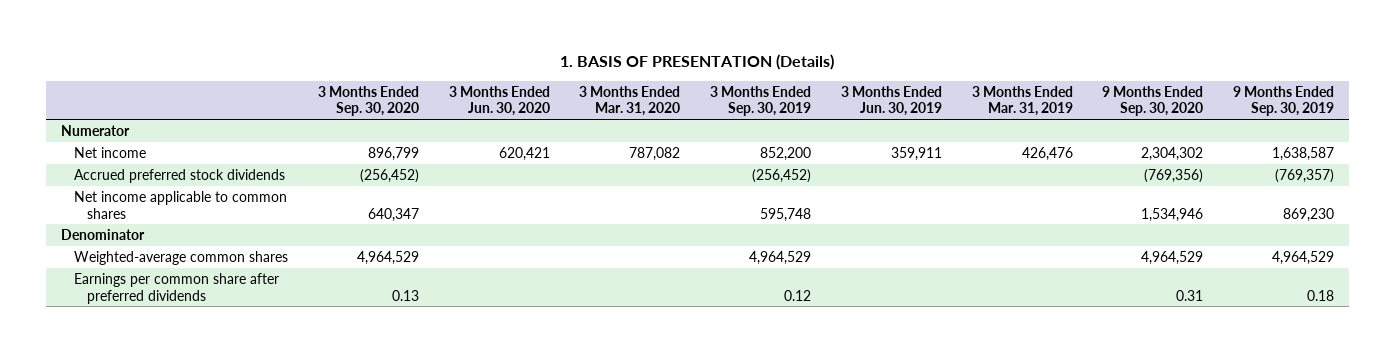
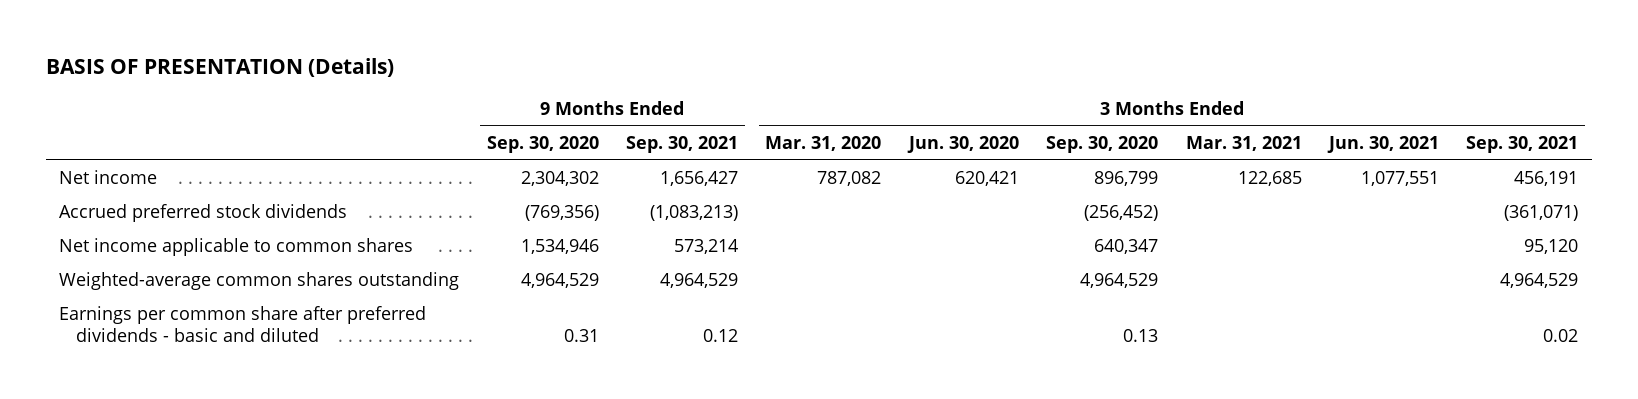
[560,54,835,71] 1. BASIS OF PRESENTATION (Details) -> [45,57,394,77] BASIS OF PRESENTATION (Details)
[710,85,812,117] 3 Months Ended Sep. 30, 2019 -> none
[840,85,942,117] 3 Months Ended Jun. 30, 2019 -> none
[971,85,1073,117] 3 Months Ended Mar. 31, 2019 -> none
[1233,85,1335,117] 9 Months Ended Sep. 30, 2019 -> none
none -> [626,136,739,154] Sep. 30, 2021
none -> [1185,136,1302,152] Mar. 31, 2021
none -> [1326,136,1439,154] Jun. 30, 2021
none -> [1466,136,1579,154] Sep. 30, 2021
[60,124,130,136] Numerator -> none
[60,228,145,240] Denominator -> none
[74,250,289,265] Weighted-average common shares -> [59,272,460,291] Weighted-average common shares outstanding
[74,272,280,304] Earnings per common share after preferred dividends -> [59,306,427,343] Earnings per common share after preferred dividends - basic and diluted

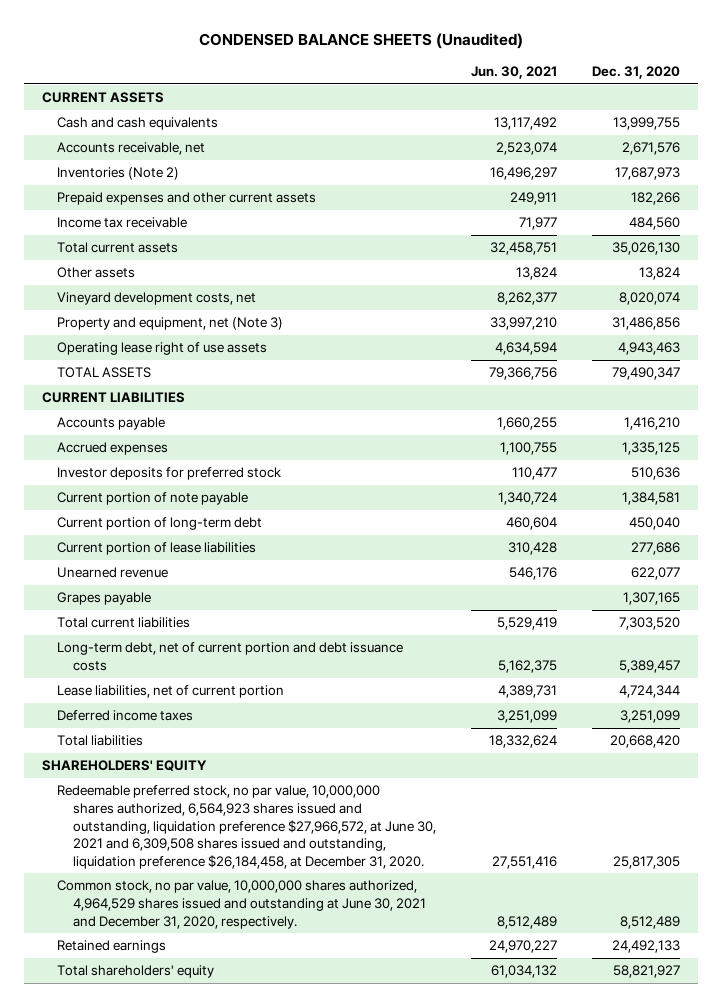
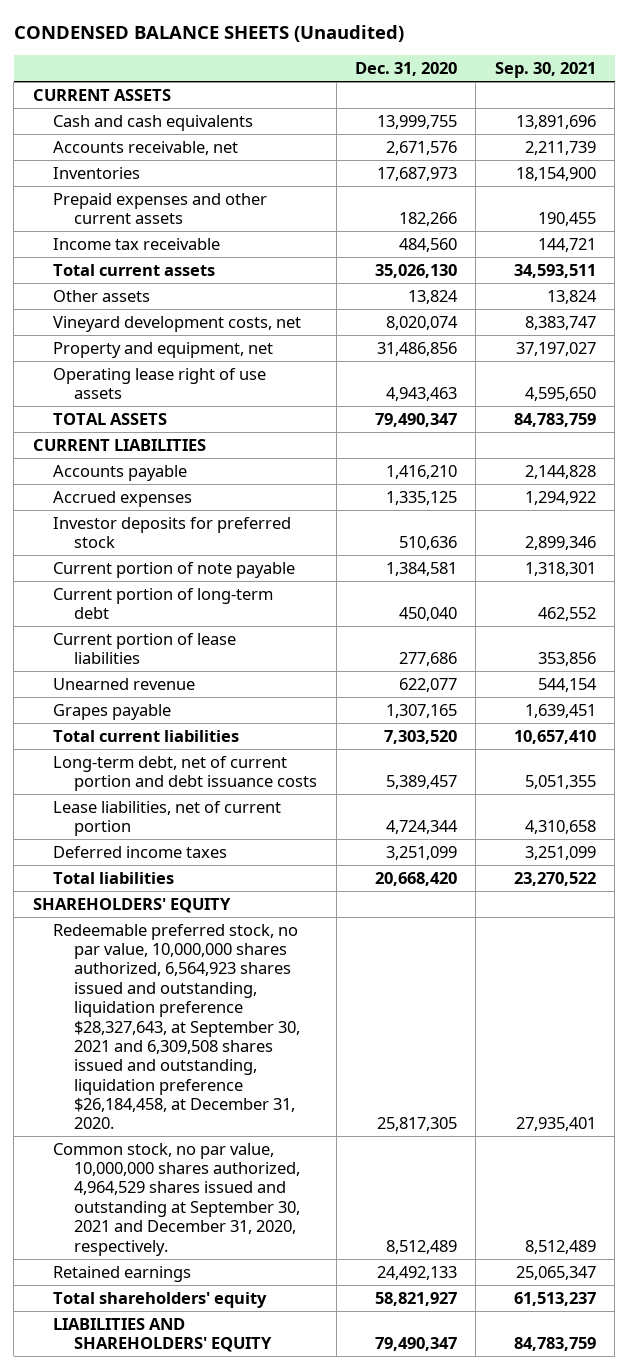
[471,66,558,80] Jun. 30, 2021 -> none
none -> [494,62,596,79] Sep. 30, 2021
[57,167,180,181] Inventories (Note 2) -> [53,166,141,179] Inventories
[57,317,284,331] Property and equipment, net (Note 3) -> [53,341,274,358] Property and equipment, net
[57,785,437,869] Redeemable preferred stock, no par value, 10,000,000 shares authorized, 6,564,923 shares issued and outstanding, liquidation preference $27,966,572, at June 30, 2021 and 6,309,508 shares issued and outstanding, liquidation preference $26,184,458, at December 31, 2020. -> [53,923,301,1130] Redeemable preferred stock, no par value, 10,000,000 shares authorized, 6,564,923 shares issued and outstanding, liquidation preference $28,327,643, at September 30, 2021 and 6,309,508 shares issued and outstanding, liquidation preference $26,184,458, at December 31, 2020.
[57,880,427,929] Common stock, no par value, 10,000,000 shares authorized, 4,964,529 shares issued and outstanding at June 30, 2021 and December 31, 2020, respectively. -> [53,1142,301,1256] Common stock, no par value, 10,000,000 shares authorized, 4,964,529 shares issued and outstanding at September 30, 2021 and December 31, 2020, respectively.
none -> [53,1317,273,1353] LIABILITIES AND SHAREHOLDERS' EQUITY

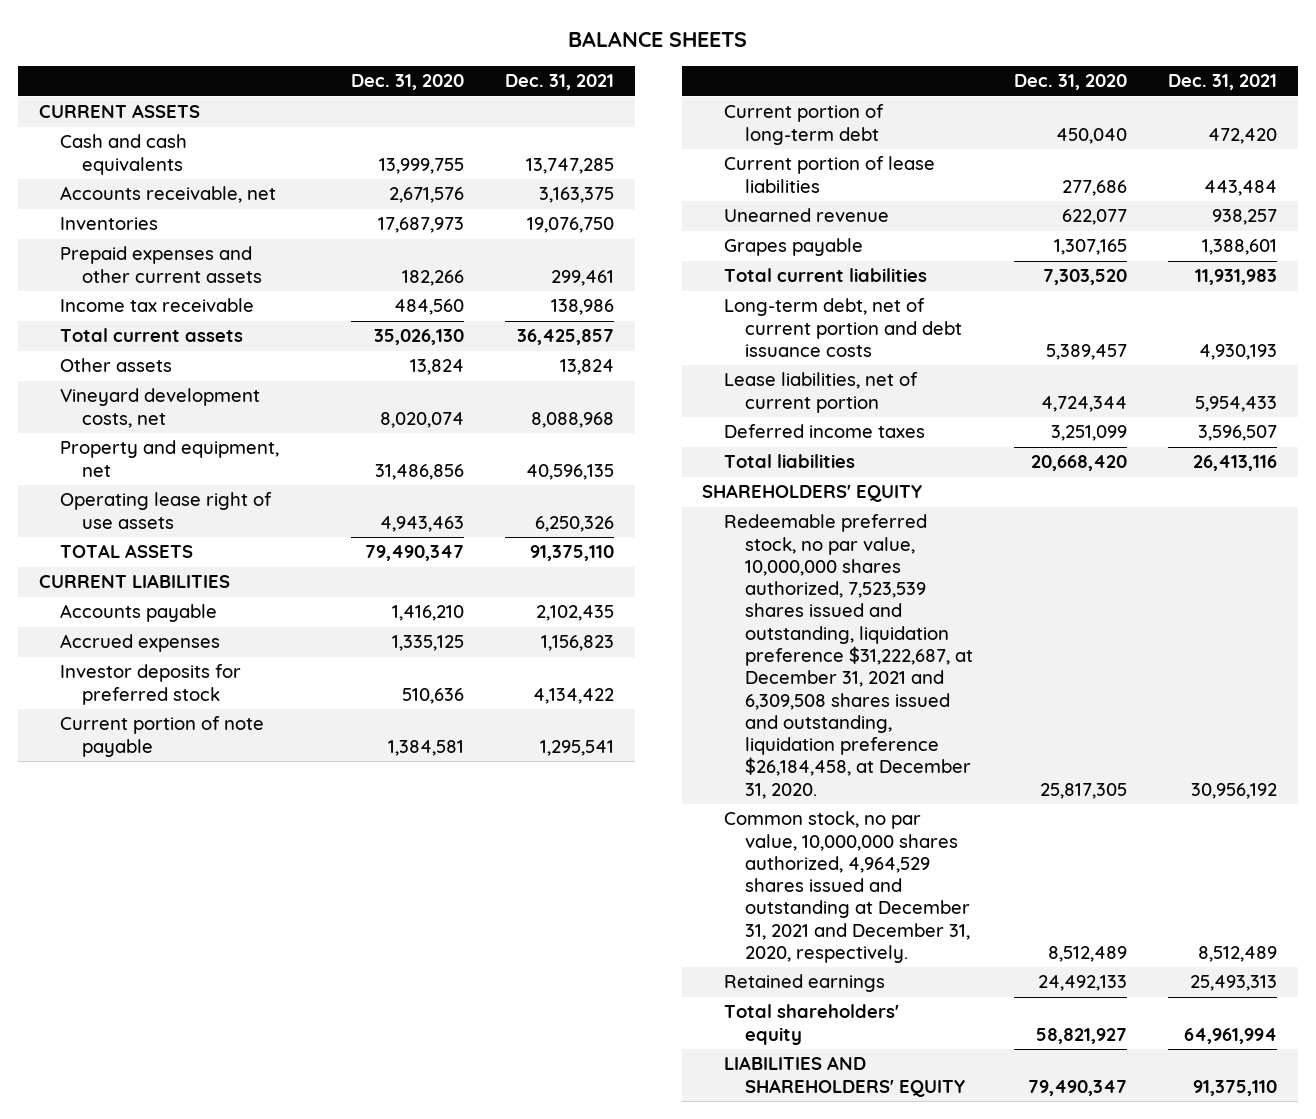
[13,25,404,43] CONDENSED BALANCE SHEETS (Unaudited) -> [568,31,748,48] BALANCE SHEETS
[494,62,596,79] Sep. 30, 2021 -> none
none -> [505,74,615,91] Dec. 31, 2021
[53,923,301,1130] Redeemable preferred stock, no par value, 10,000,000 shares authorized, 6,564,923 shares issued and outstanding, liquidation preference $28,327,643, at September 30, 2021 and 6,309,508 shares issued and outstanding, liquidation preference $26,184,458, at December 31, 2020. -> [723,514,974,799] Redeemable preferred stock, no par value, 10,000,000 shares authorized, 7,523,539 shares issued and outstanding, liquidation preference $31,222,687, at December 31, 2021 and 6,309,508 shares issued and outstanding, liquidation preference $26,184,458, at December 31, 2020.
[53,1142,301,1256] Common stock, no par value, 10,000,000 shares authorized, 4,964,529 shares issued and outstanding at September 30, 2021 and December 31, 2020, respectively. -> [723,811,971,963] Common stock, no par value, 10,000,000 shares authorized, 4,964,529 shares issued and outstanding at December 31, 2021 and December 31, 2020, respectively.

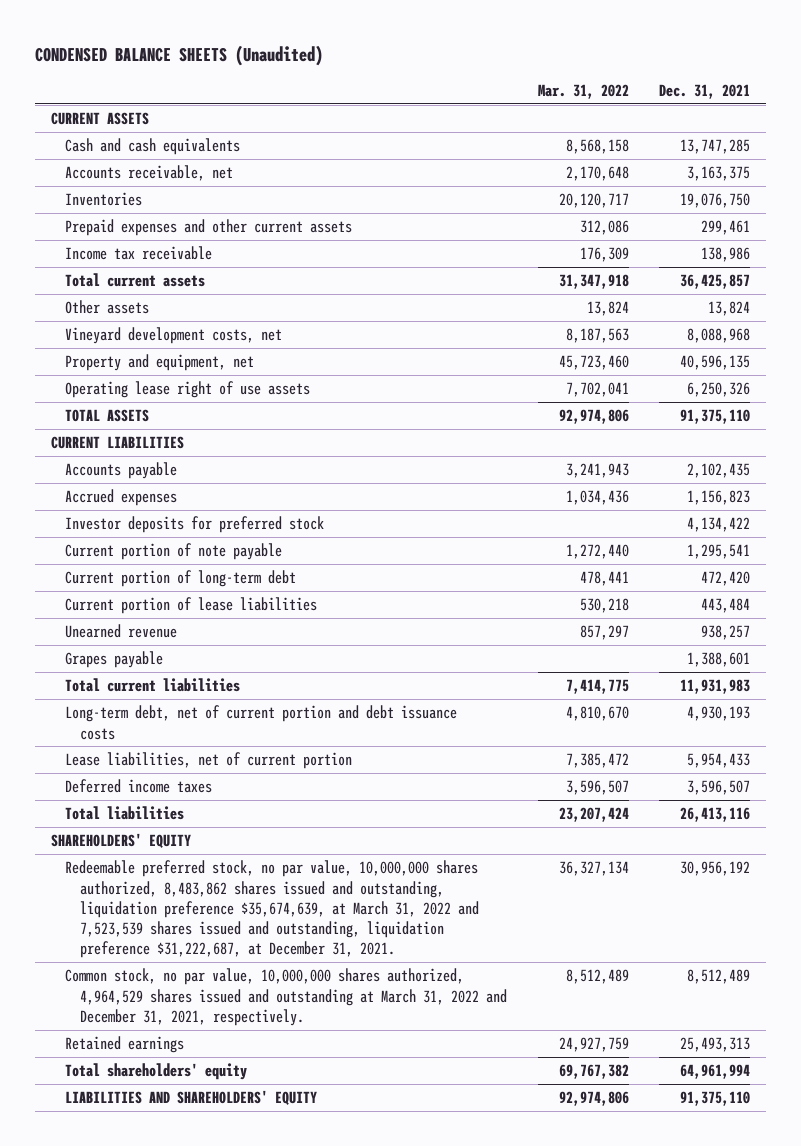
[568,31,748,48] BALANCE SHEETS -> [35,44,324,66] CONDENSED BALANCE SHEETS (Unaudited)
[350,74,464,91] Dec. 31, 2020 -> none
none -> [537,84,629,100] Mar. 31, 2022
[723,514,974,799] Redeemable preferred stock, no par value, 10,000,000 shares authorized, 7,523,539 shares issued and outstanding, liquidation preference $31,222,687, at December 31, 2021 and 6,309,508 shares issued and outstanding, liquidation preference $26,184,458, at December 31, 2020. -> [65,860,479,959] Redeemable preferred stock, no par value, 10,000,000 shares authorized, 8,483,862 shares issued and outstanding, liquidation preference $35,674,639, at March 31, 2022 and 7,523,539 shares issued and outstanding, liquidation preference $31,222,687, at December 31, 2021.
[723,811,971,963] Common stock, no par value, 10,000,000 shares authorized, 4,964,529 shares issued and outstanding at December 31, 2021 and December 31, 2020, respectively. -> [65,968,507,1026] Common stock, no par value, 10,000,000 shares authorized, 4,964,529 shares issued and outstanding at March 31, 2022 and December 31, 2021, respectively.

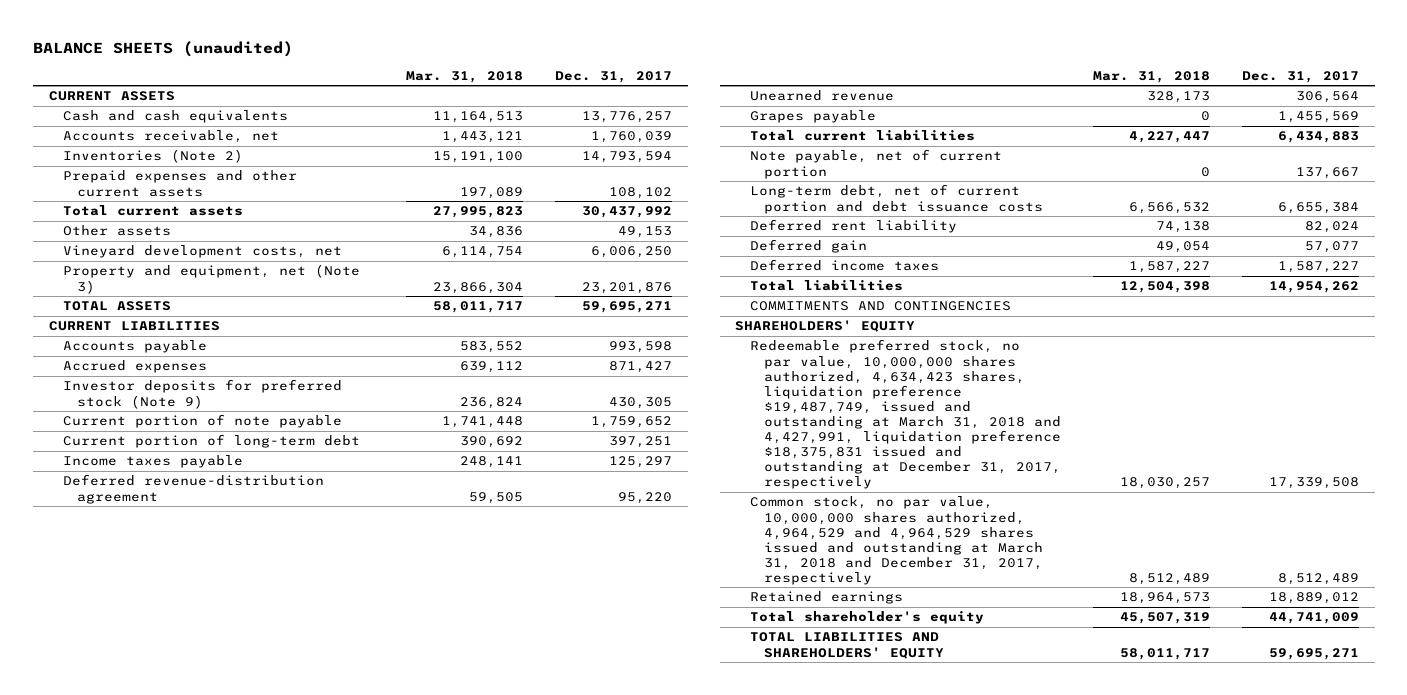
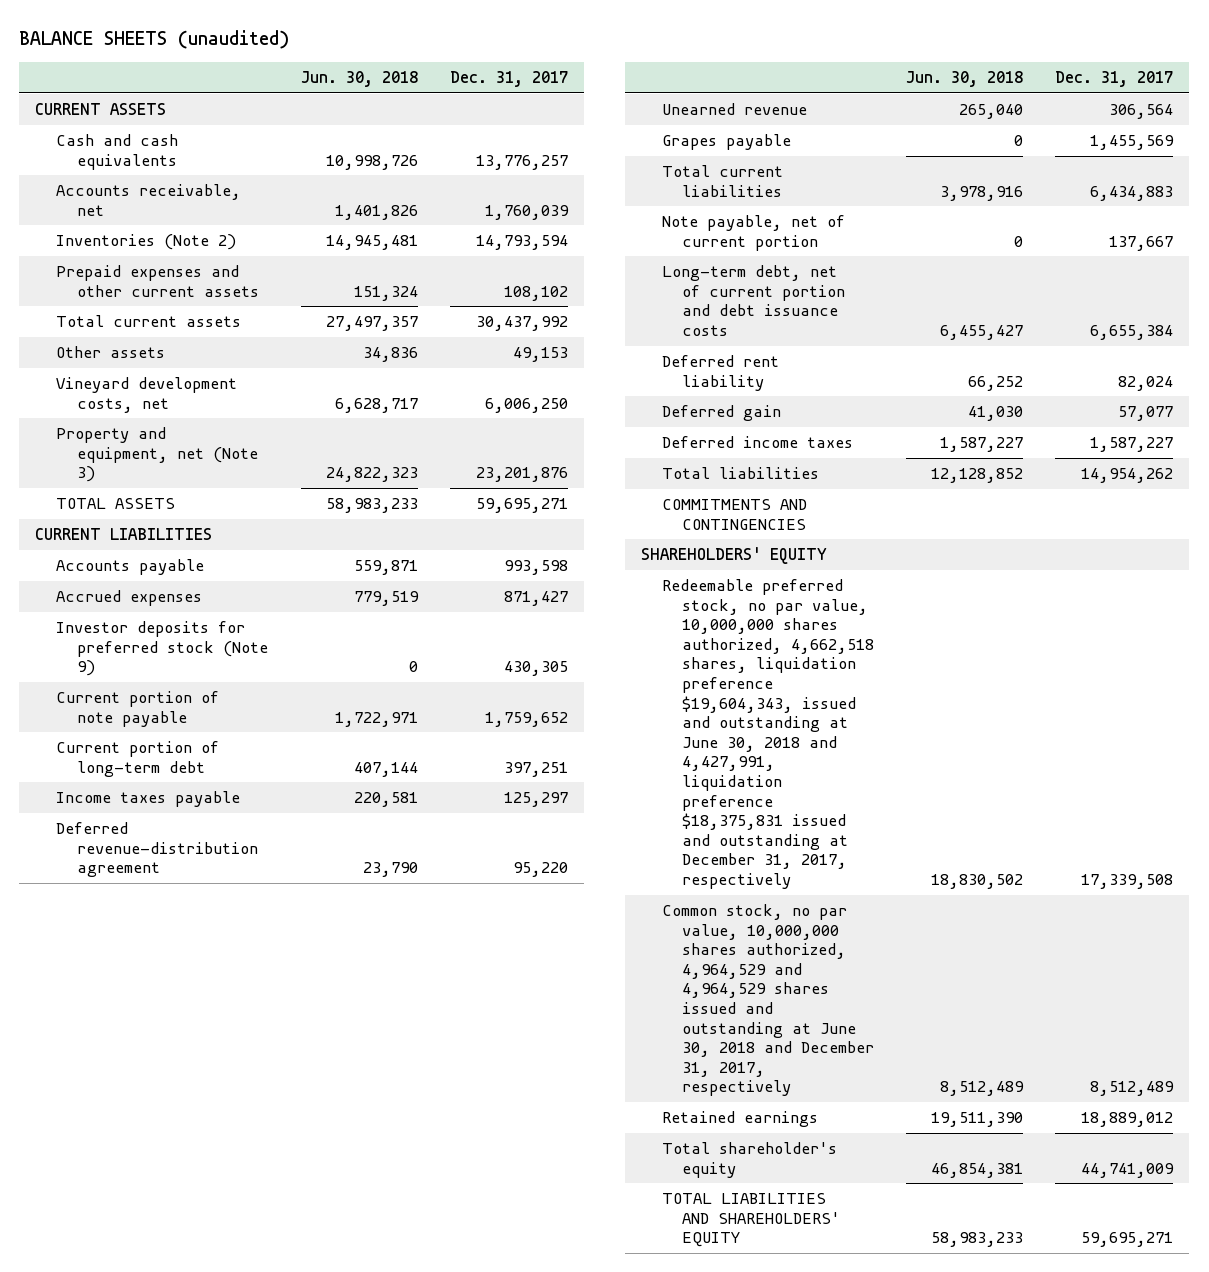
[406,70,524,83] Mar. 31, 2018 -> none
none -> [300,70,418,87] Jun. 30, 2018
[749,339,1061,490] Redeemable preferred stock, no par value, 10,000,000 shares authorized, 4,634,423 shares, liquidation preference $19,487,749, issued and outstanding at March 31, 2018 and 4,427,991, liquidation preference $18,375,831 issued and outstanding at December 31, 2017, respectively -> [661,579,875,889] Redeemable preferred stock, no par value, 10,000,000 shares authorized, 4,662,518 shares, liquidation preference $19,604,343, issued and outstanding at June 30, 2018 and 4,427,991, liquidation preference $18,375,831 issued and outstanding at December 31, 2017, respectively
[749,496,1043,585] Common stock, no par value, 10,000,000 shares authorized, 4,964,529 and 4,964,529 shares issued and outstanding at March 31, 2018 and December 31, 2017, respectively -> [661,904,875,1097] Common stock, no par value, 10,000,000 shares authorized, 4,964,529 and 4,964,529 shares issued and outstanding at June 30, 2018 and December 31, 2017, respectively

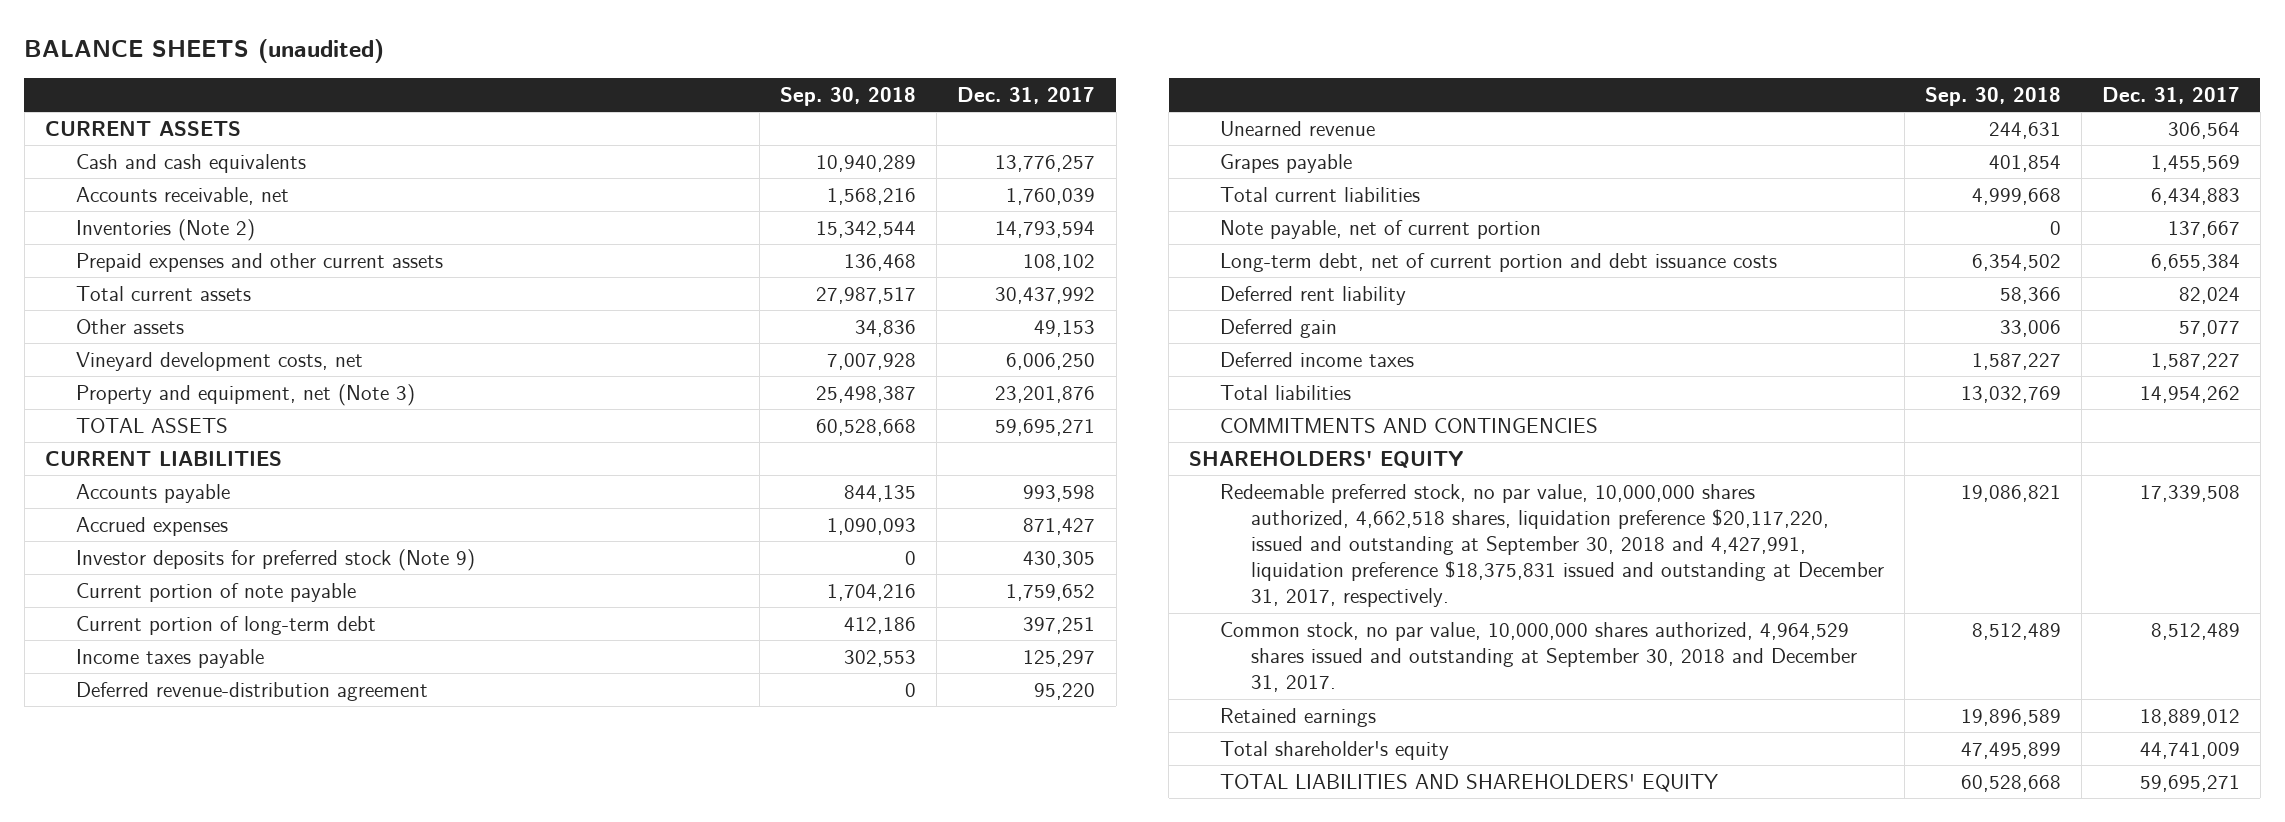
[300,70,418,87] Jun. 30, 2018 -> none
none -> [780,87,917,107] Sep. 30, 2018
[661,579,875,889] Redeemable preferred stock, no par value, 10,000,000 shares authorized, 4,662,518 shares, liquidation preference $19,604,343, issued and outstanding at June 30, 2018 and 4,427,991, liquidation preference $18,375,831 issued and outstanding at December 31, 2017, respectively -> [1219,484,1884,608] Redeemable preferred stock, no par value, 10,000,000 shares authorized, 4,662,518 shares, liquidation preference $20,117,220, issued and outstanding at September 30, 2018 and 4,427,991, liquidation preference $18,375,831 issued and outstanding at December 31, 2017, respectively.
[661,904,875,1097] Common stock, no par value, 10,000,000 shares authorized, 4,964,529 and 4,964,529 shares issued and outstanding at June 30, 2018 and December 31, 2017, respectively -> [1219,622,1857,693] Common stock, no par value, 10,000,000 shares authorized, 4,964,529 shares issued and outstanding at September 30, 2018 and December 31, 2017.

